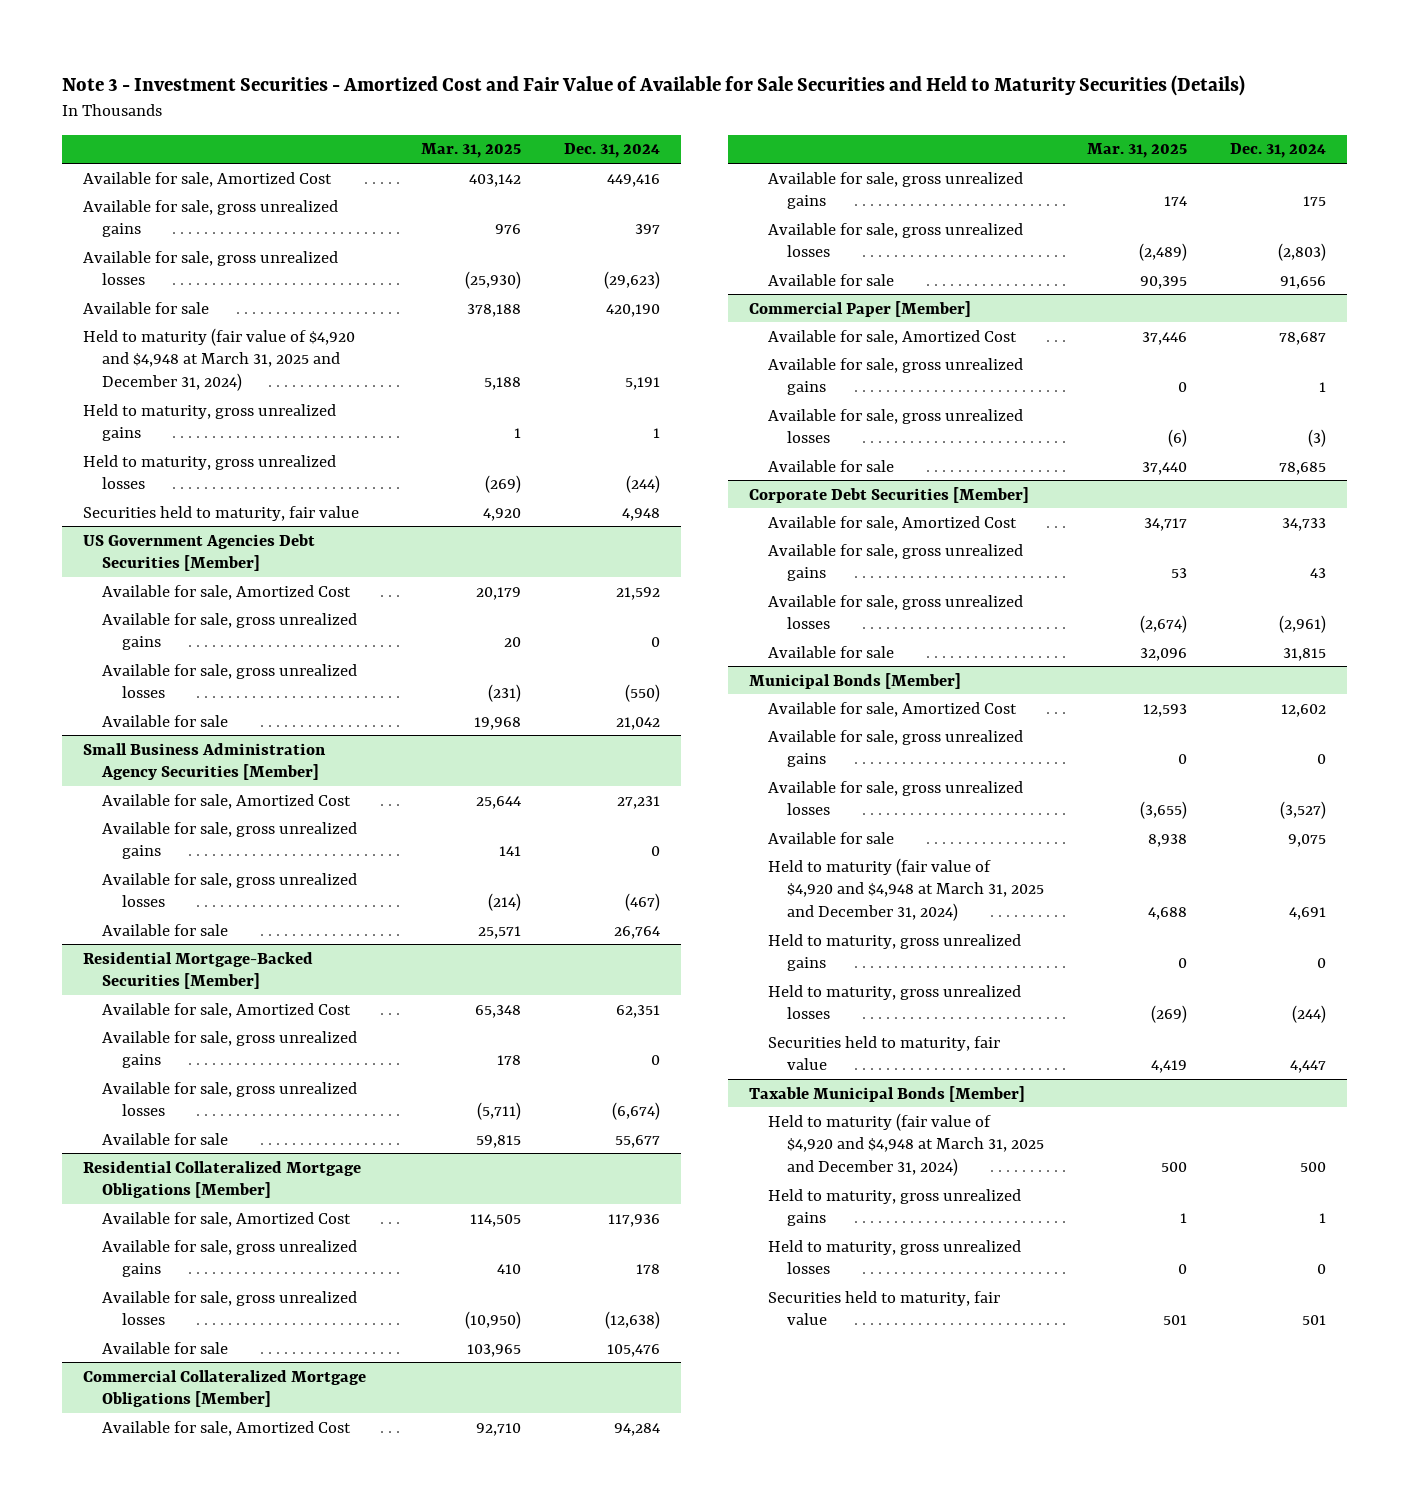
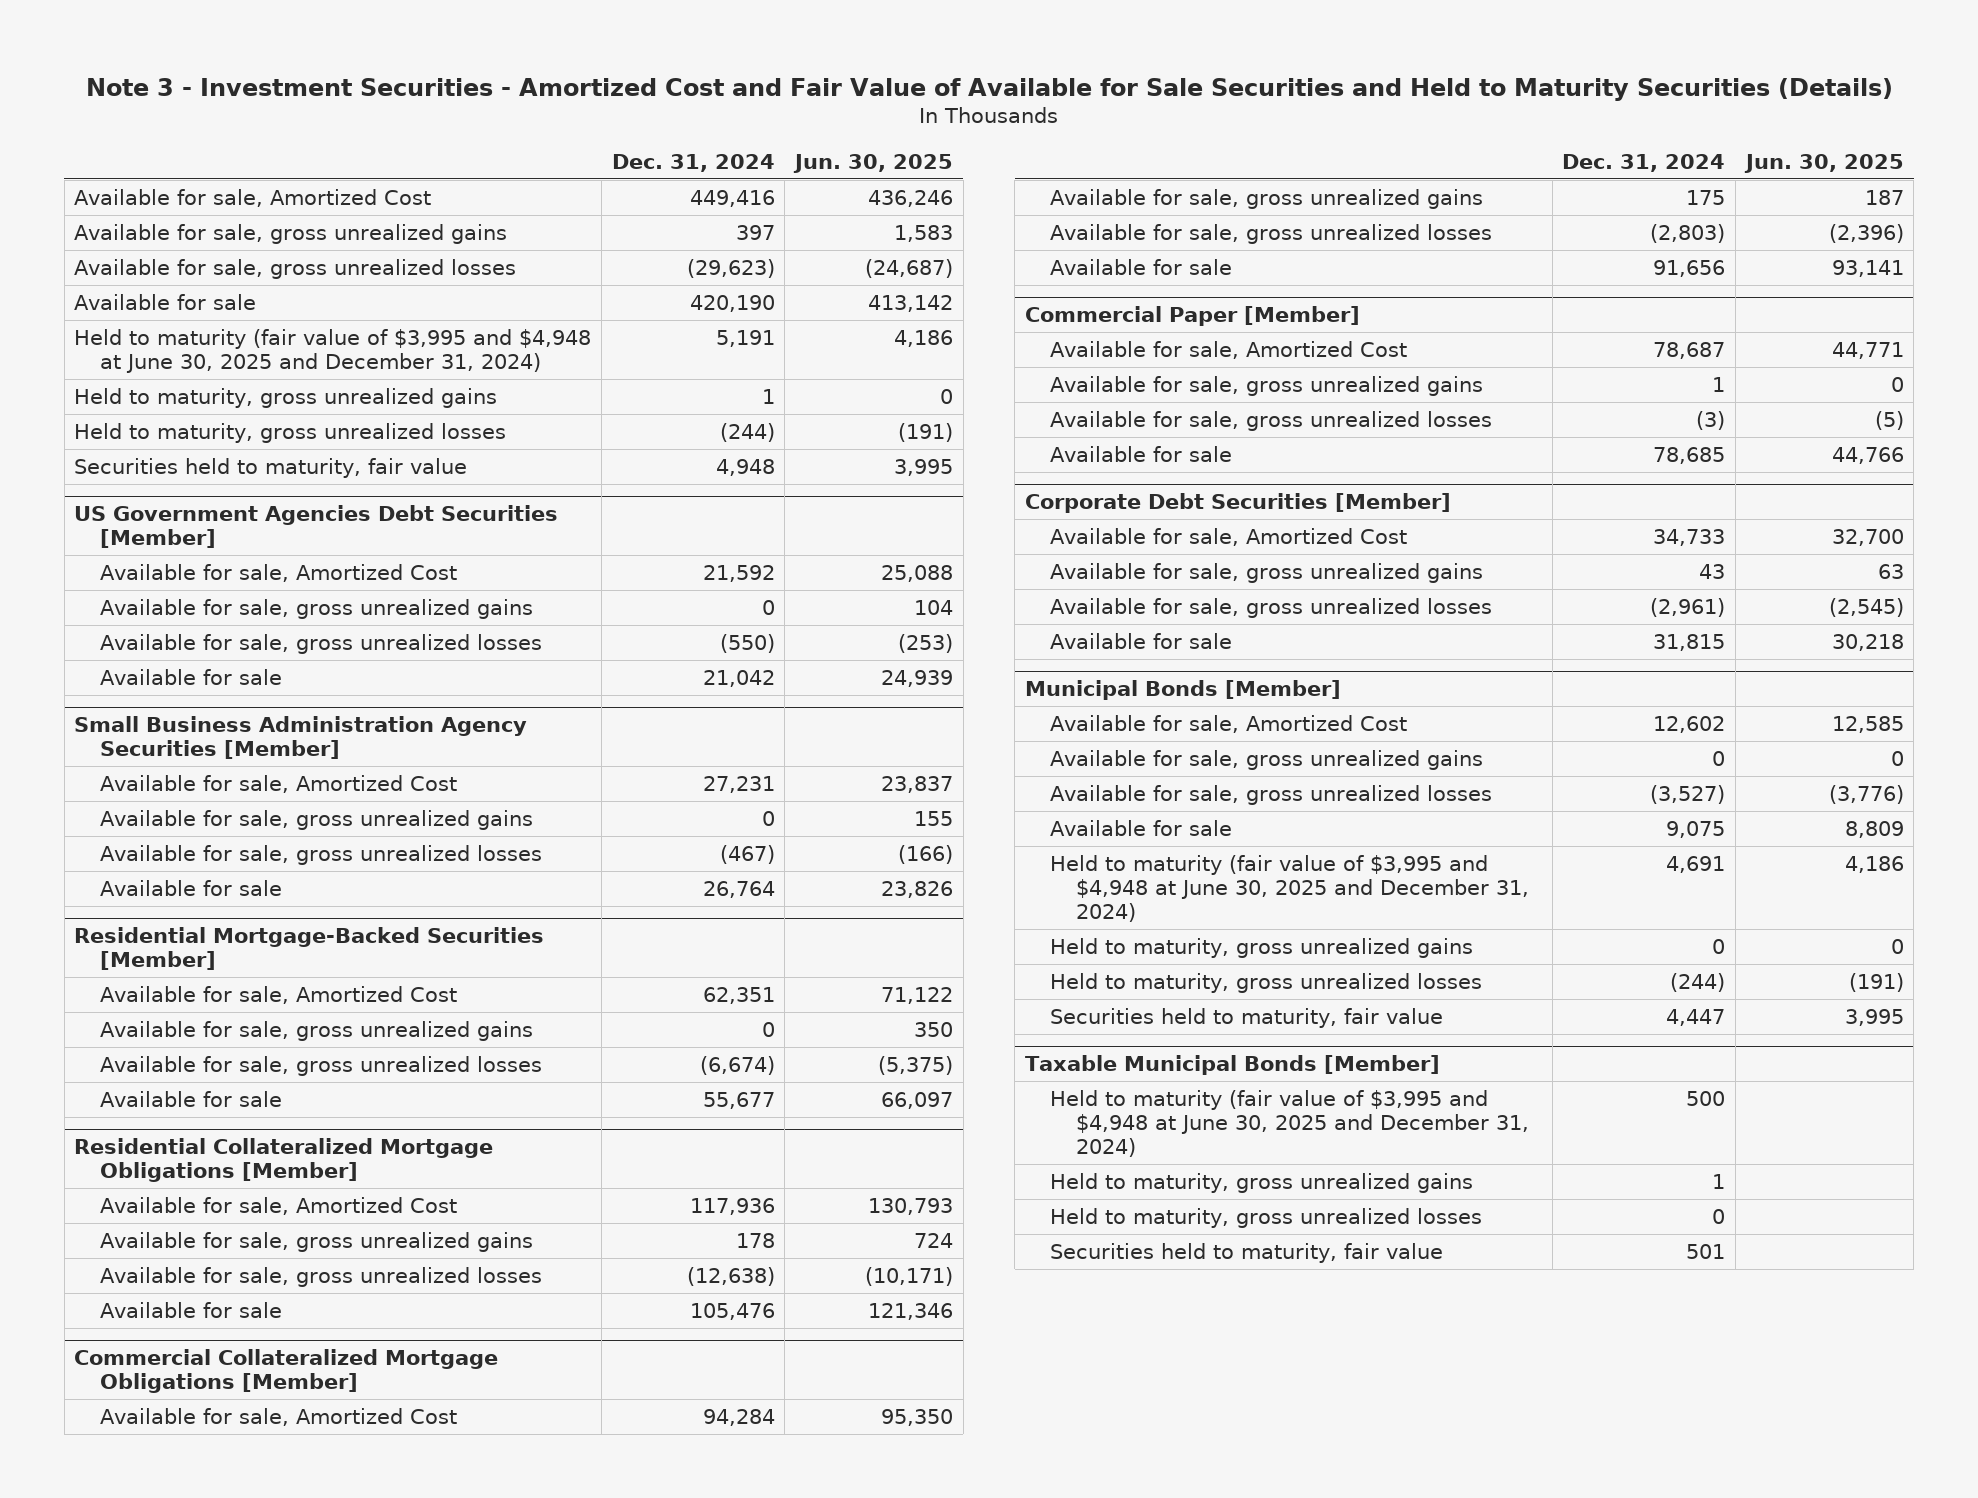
[421,143,522,159] Mar. 31, 2025 -> none
none -> [793,153,954,173] Jun. 30, 2025
[83,327,356,391] Held to maturity (fair value of $4,920 and $4,948 at March 31, 2025 and December 31, 2024) -> [74,328,592,374] Held to maturity (fair value of $3,995 and $4,948 at June 30, 2025 and December 31, 2024)
[768,857,1045,921] Held to maturity (fair value of $4,920 and $4,948 at March 31, 2025 and December 31, 2024) -> [1050,854,1529,923] Held to maturity (fair value of $3,995 and $4,948 at June 30, 2025 and December 31, 2024)
[768,1112,1045,1176] Held to maturity (fair value of $4,920 and $4,948 at March 31, 2025 and December 31, 2024) -> [1050,1089,1529,1158] Held to maturity (fair value of $3,995 and $4,948 at June 30, 2025 and December 31, 2024)

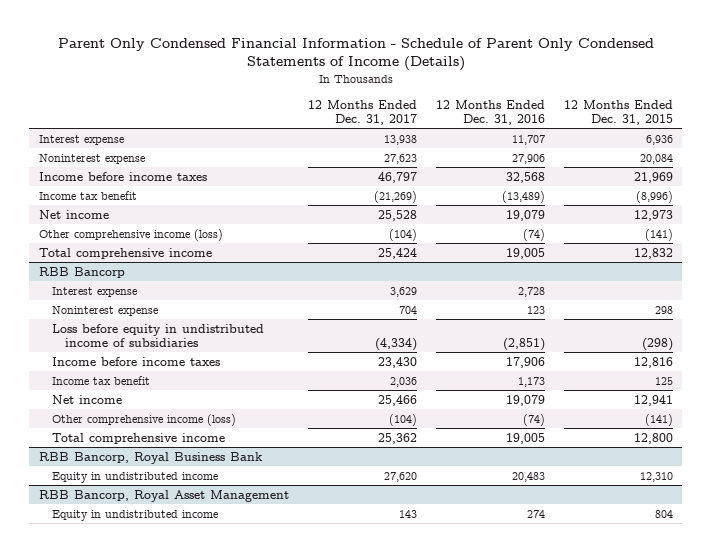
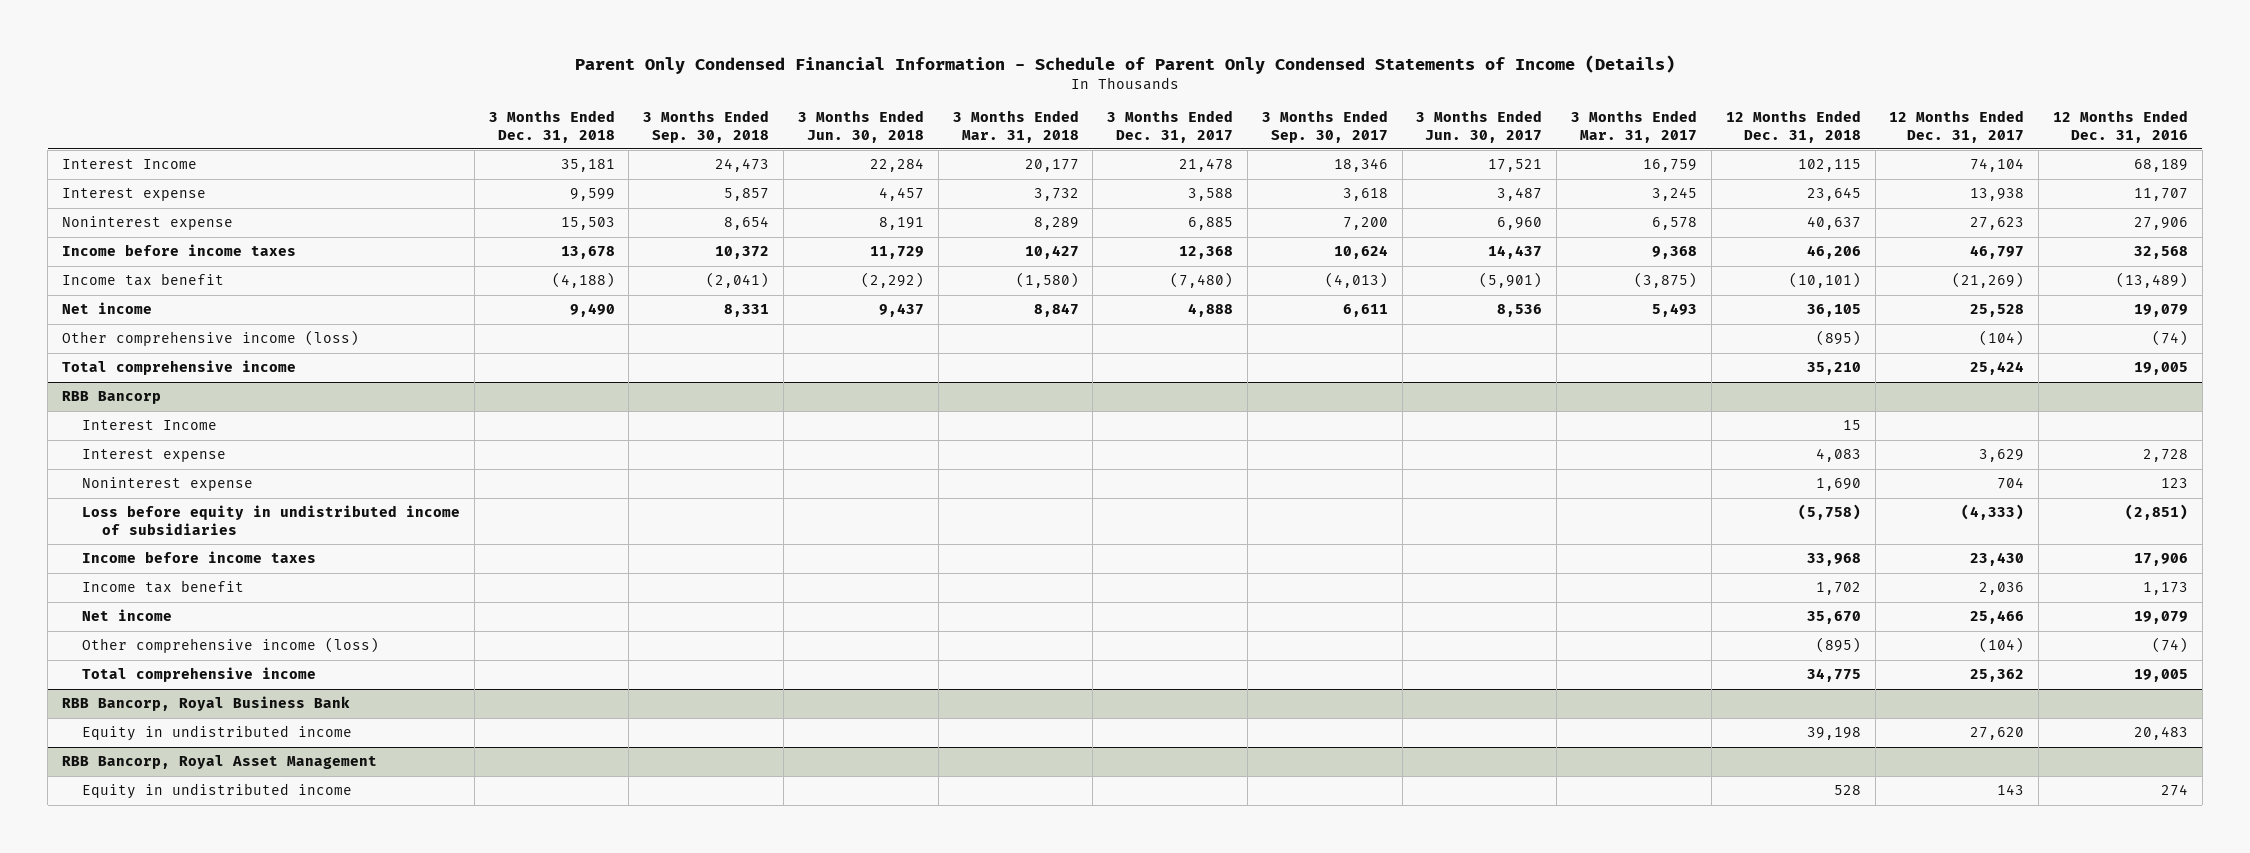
[563,99,673,125] 12 Months Ended Dec. 31, 2015 -> none
none -> [488,110,615,143] 3 Months Ended Dec. 31, 2018
none -> [643,110,770,143] 3 Months Ended Sep. 30, 2018
none -> [797,110,924,143] 3 Months Ended Jun. 30, 2018
none -> [952,110,1079,143] 3 Months Ended Mar. 31, 2018
none -> [1107,110,1234,143] 3 Months Ended Dec. 31, 2017
none -> [1261,110,1388,143] 3 Months Ended Sep. 30, 2017
none -> [1416,110,1543,143] 3 Months Ended Jun. 30, 2017
none -> [1571,110,1698,143] 3 Months Ended Mar. 31, 2017
none -> [1725,110,1861,143] 12 Months Ended Dec. 31, 2018
none -> [61,159,197,170] Interest Income
none -> [81,420,217,431] Interest Income
[374,337,417,351] (4,334) -> [1961,504,2025,521] (4,333)

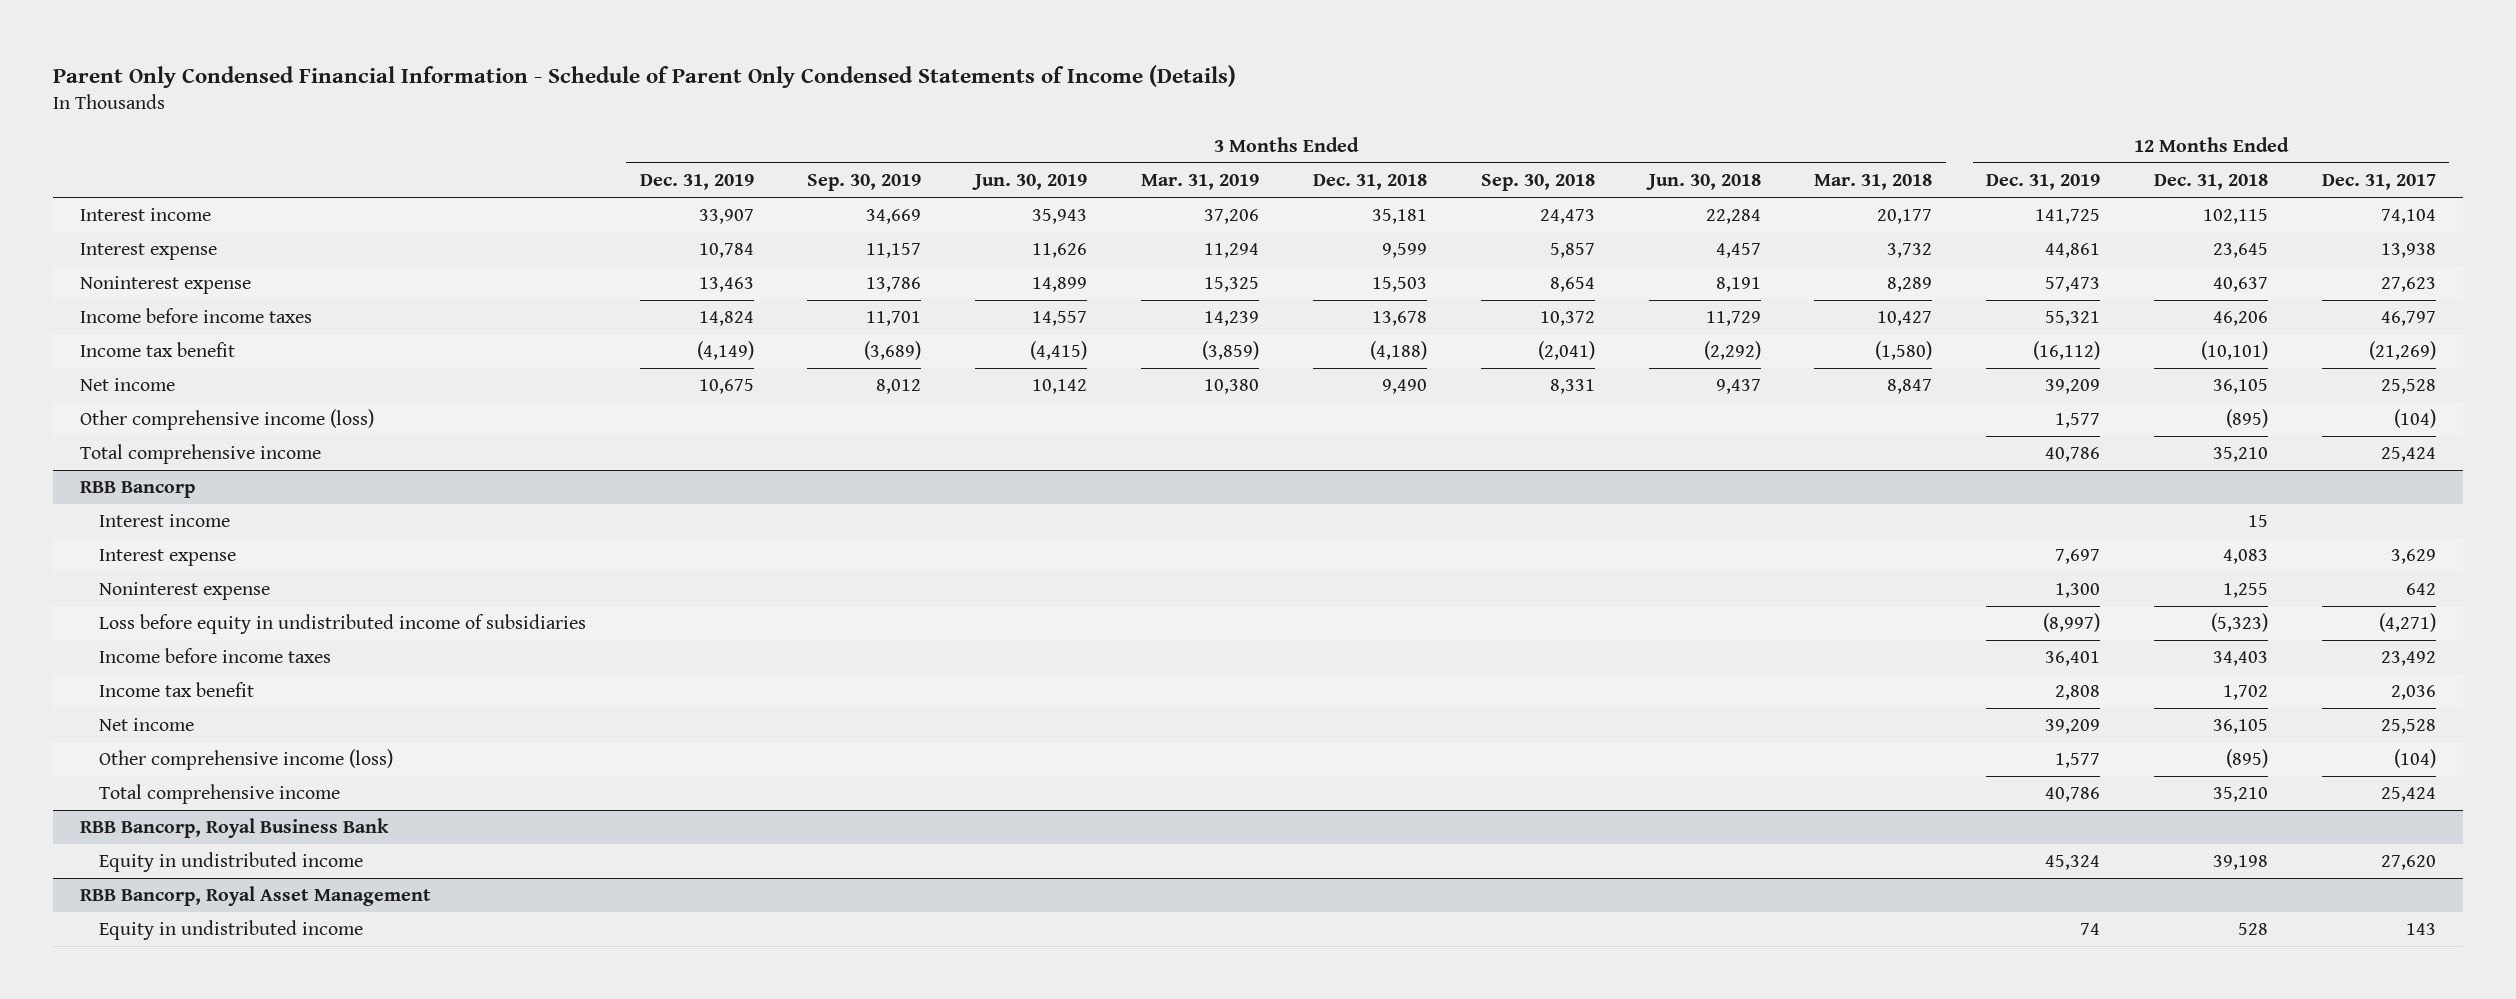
[1107,110,1234,143] 3 Months Ended Dec. 31, 2017 -> none
[1261,110,1388,143] 3 Months Ended Sep. 30, 2017 -> none
[1416,110,1543,143] 3 Months Ended Jun. 30, 2017 -> none
[1571,110,1698,143] 3 Months Ended Mar. 31, 2017 -> none
[2053,110,2189,143] 12 Months Ended Dec. 31, 2016 -> none
none -> [639,173,754,190] Dec. 31, 2019
none -> [807,173,922,191] Sep. 30, 2019
none -> [972,173,1088,190] Jun. 30, 2019
none -> [1141,173,1260,190] Mar. 31, 2019
none -> [1986,173,2101,190] Dec. 31, 2019
[61,159,197,170] Interest Income -> [79,208,211,222] Interest income
[81,420,217,431] Interest Income -> [98,514,230,528] Interest income
[1815,478,1861,492] 1,690 -> [2223,583,2269,599] 1,255
[1997,477,2025,490] 704 -> [2405,583,2436,596] 642
[1797,504,1861,521] (5,758) -> [2211,613,2269,633] (5,323)
[1961,504,2025,521] (4,333) -> [2378,613,2436,633] (4,271)
[1806,553,1861,567] 33,968 -> [2213,651,2269,667] 34,403
[1970,552,2025,567] 23,430 -> [2380,651,2436,667] 23,492
[1806,611,1861,625] 35,670 -> [2213,719,2269,735] 36,105
[1970,610,2025,625] 25,466 -> [2380,719,2436,735] 25,528
[1806,668,1861,683] 34,775 -> [2213,787,2269,803] 35,210
[1970,669,2025,683] 25,362 -> [2380,787,2436,803] 25,424

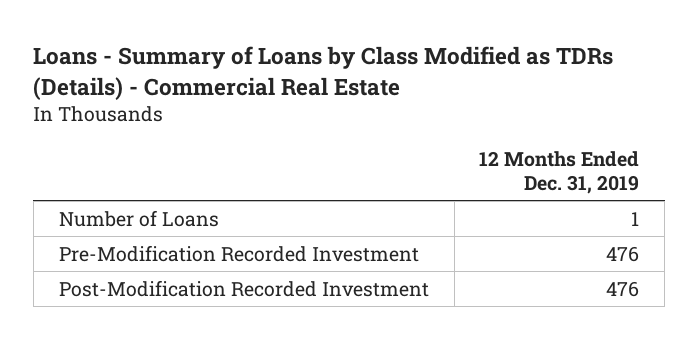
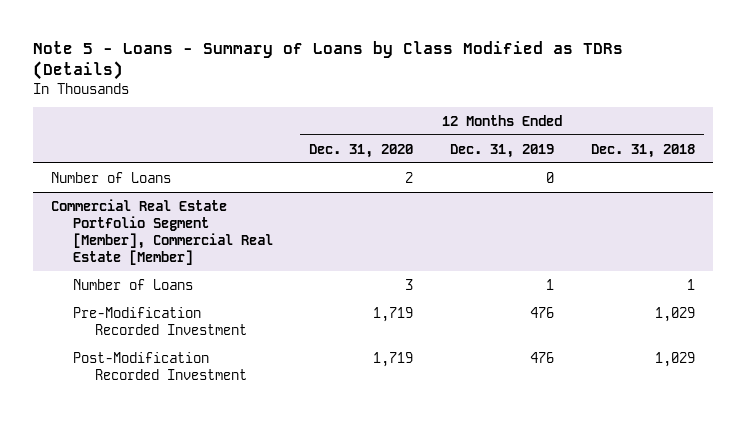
[33,46,614,100] Loans - Summary of Loans by Class Modified as TDRs (Details) - Commercial Real Estate -> [32,40,623,81] Note 5 - Loans - Summary of Loans by Class Modified as TDRs (Details)
none -> [309,143,414,158] Dec. 31, 2020
none -> [590,143,695,158] Dec. 31, 2018
none -> [50,171,171,183] Number of Loans
none -> [50,198,273,265] Commercial Real Estate Portfolio Segment [Member], Commercial Real Estate [Member]

